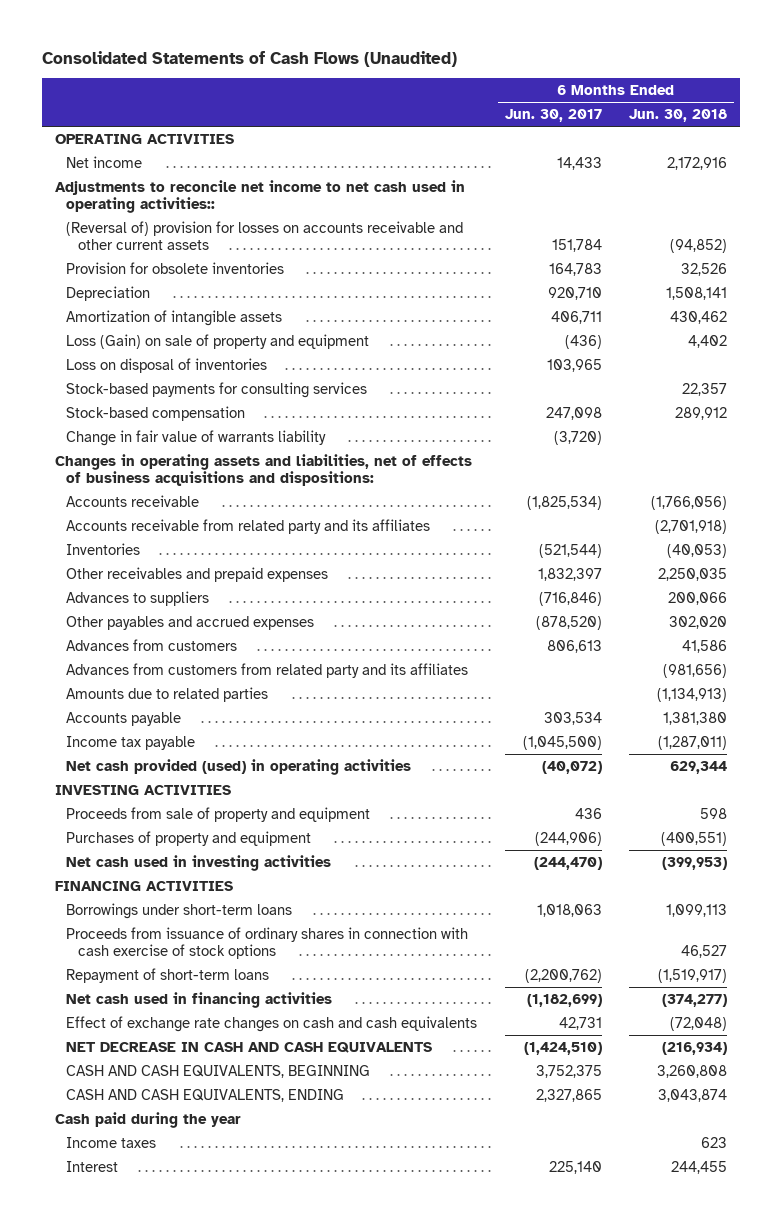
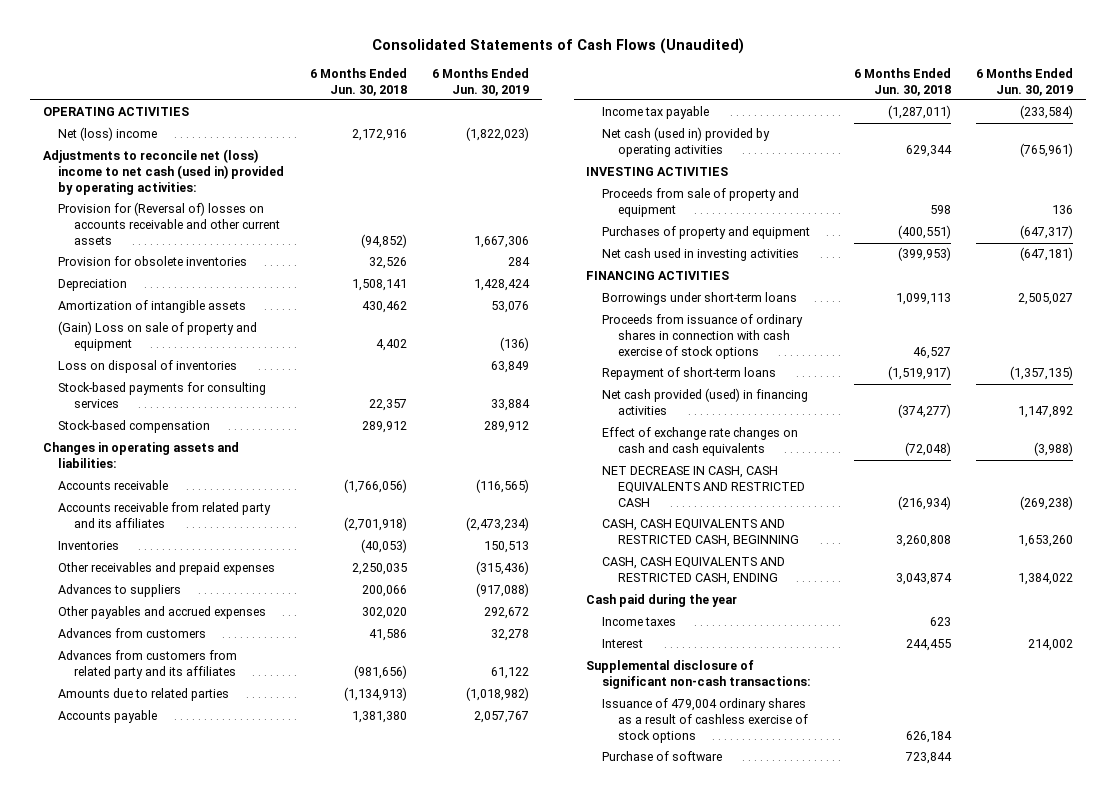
[504,109,602,123] Jun. 30, 2017 -> none
none -> [432,67,530,96] 6 Months Ended Jun. 30, 2019
[66,155,143,168] Net income -> [58,127,158,142] Net (loss) income
[55,179,466,214] Adjustments to reconcile net income to net cash used in operating activities:: -> [42,149,285,195] Adjustments to reconcile net (loss) income to net cash (used in) provided by operating activities:
[66,220,464,251] (Reversal of) provision for losses on accounts receivable and other current assets -> [58,202,280,245] Provision for (Reversal of) losses on accounts receivable and other current assets
[66,333,370,349] Loss (Gain) on sale of property and equipment -> [58,321,258,352] (Gain) Loss on sale of property and equipment
[66,429,327,446] Change in fair value of warrants liability -> none
[55,453,473,487] Changes in operating assets and liabilities, net of effects of business acquisitions and dispositions: -> [42,442,239,469] Changes in operating assets and liabilities:
[66,758,412,775] Net cash provided (used) in operating activities -> [602,127,771,158] Net cash (used in) provided by operating activities
[66,991,333,1008] Net cash used in financing activities -> [602,388,809,416] Net cash provided (used) in financing activities
[66,1041,433,1053] NET DECREASE IN CASH AND CASH EQUIVALENTS -> [602,466,805,507] NET DECREASE IN CASH, CASH EQUIVALENTS AND RESTRICTED CASH
[66,1064,371,1078] CASH AND CASH EQUIVALENTS, BEGINNING -> [602,519,799,548] CASH, CASH EQUIVALENTS AND RESTRICTED CASH, BEGINNING
[66,1088,345,1102] CASH AND CASH EQUIVALENTS, ENDING -> [602,557,786,586] CASH, CASH EQUIVALENTS AND RESTRICTED CASH, ENDING
none -> [586,660,812,690] Supplemental disclosure of significant non-cash transactions:
none -> [602,698,808,743] Issuance of 479,004 ordinary shares as a result of cashless exercise of stock options
none -> [602,751,723,762] Purchase of software

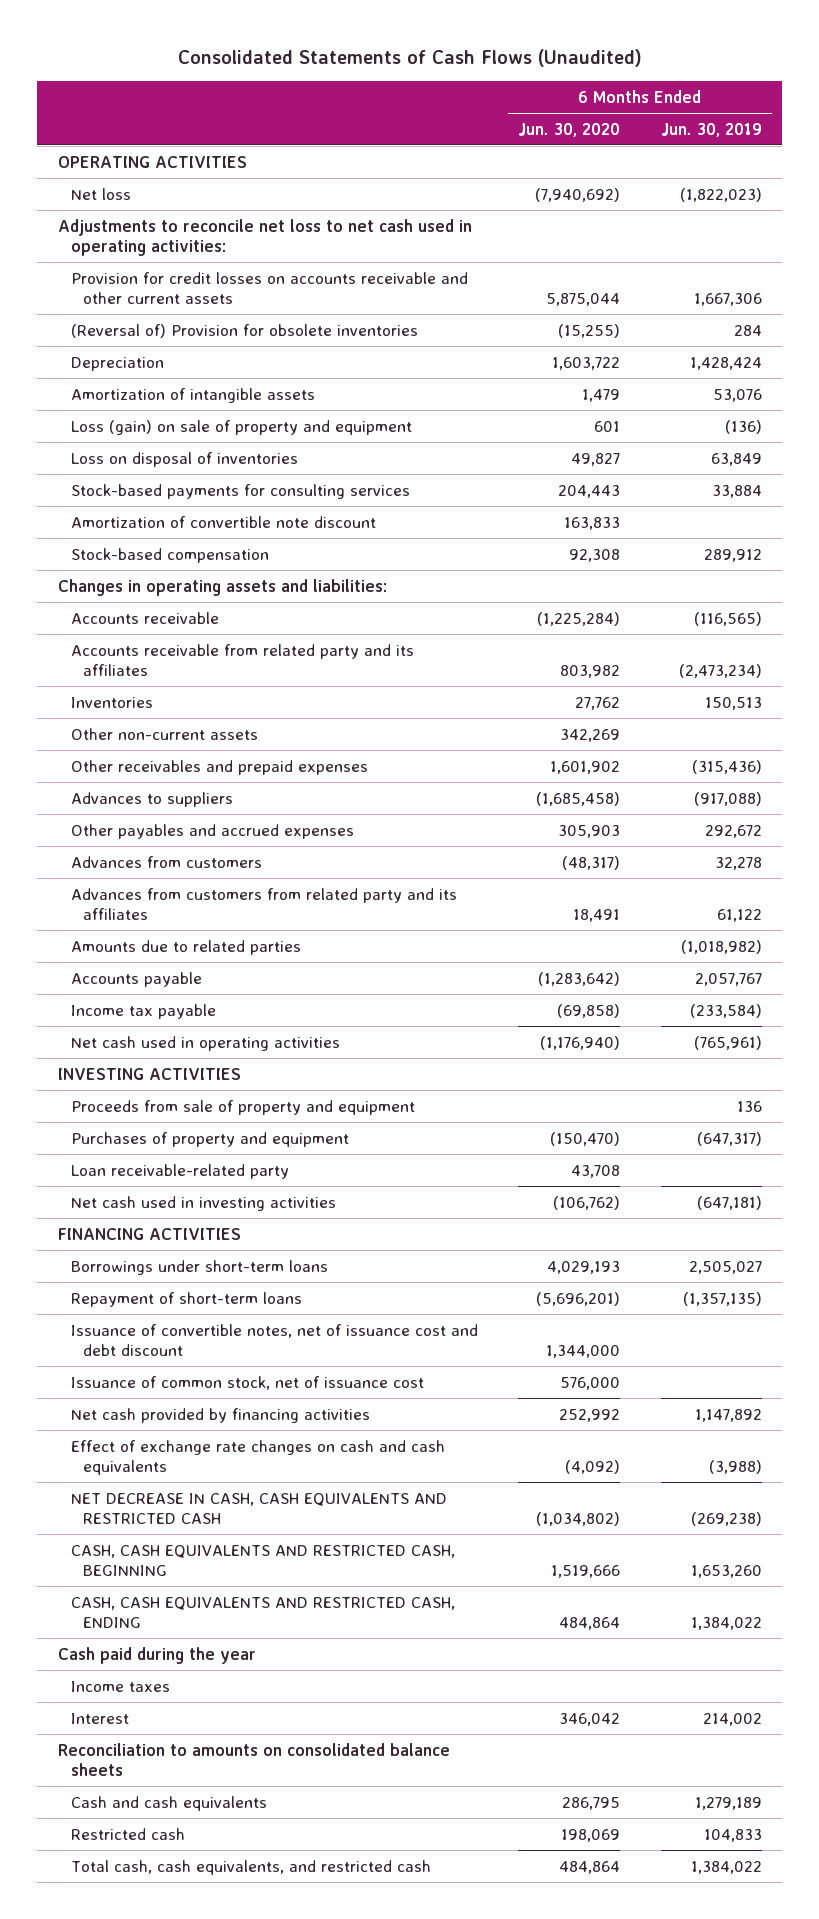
[309,67,407,96] 6 Months Ended Jun. 30, 2018 -> none
none -> [518,122,621,137] Jun. 30, 2020
[58,127,158,142] Net (loss) income -> [70,187,131,200] Net loss
[42,149,285,195] Adjustments to reconcile net (loss) income to net cash (used in) provided by operating activities: -> [57,218,472,257] Adjustments to reconcile net loss to net cash used in operating activities:
[58,202,280,245] Provision for (Reversal of) losses on accounts receivable and other current assets -> [70,271,468,305] Provision for credit losses on accounts receivable and other current assets
[58,256,248,267] Provision for obsolete inventories -> [70,323,418,338] (Reversal of) Provision for obsolete inventories
[58,321,258,352] (Gain) Loss on sale of property and equipment -> [70,419,412,435] Loss (gain) on sale of property and equipment
none -> [70,515,376,528] Amortization of convertible note discount
none -> [70,727,258,740] Other non-current assets
[602,127,771,158] Net cash (used in) provided by operating activities -> [70,1035,340,1051] Net cash used in operating activities
none -> [70,1163,289,1179] Loan receivable-related party
[602,314,804,359] Proceeds from issuance of ordinary shares in connection with cash exercise of stock options -> none
none -> [70,1323,478,1357] Issuance of convertible notes, net of issuance cost and debt discount
none -> [70,1375,424,1390] Issuance of common stock, net of issuance cost
[602,388,809,416] Net cash provided (used) in financing activities -> [70,1407,370,1423] Net cash provided by financing activities
[586,660,812,690] Supplemental disclosure of significant non-cash transactions: -> none
[602,698,808,743] Issuance of 479,004 ordinary shares as a result of cashless exercise of stock options -> none
[602,751,723,762] Purchase of software -> none
none -> [57,1742,450,1777] Reconciliation to amounts on consolidated balance sheets
none -> [70,1795,267,1811] Cash and cash equivalents
none -> [70,1827,185,1840] Restricted cash
none -> [70,1859,431,1875] Total cash, cash equivalents, and restricted cash

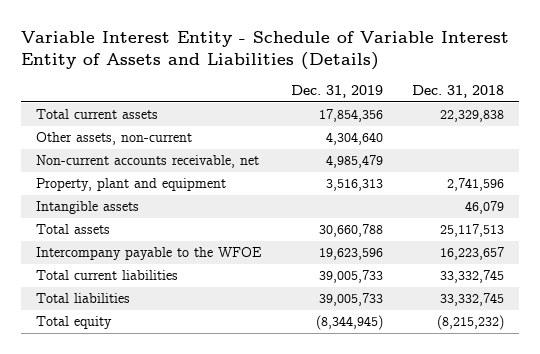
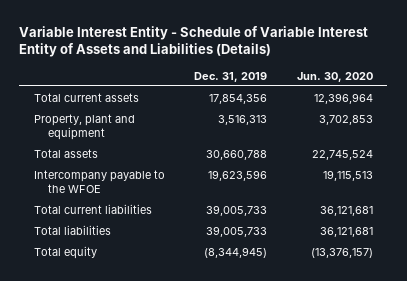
[412,85,505,99] Dec. 31, 2018 -> none
none -> [296,71,373,82] Jun. 30, 2020
[35,132,192,146] Other assets, non-current -> none
[35,155,259,169] Non-current accounts receivable, net -> none
[35,201,139,215] Intangible assets -> none

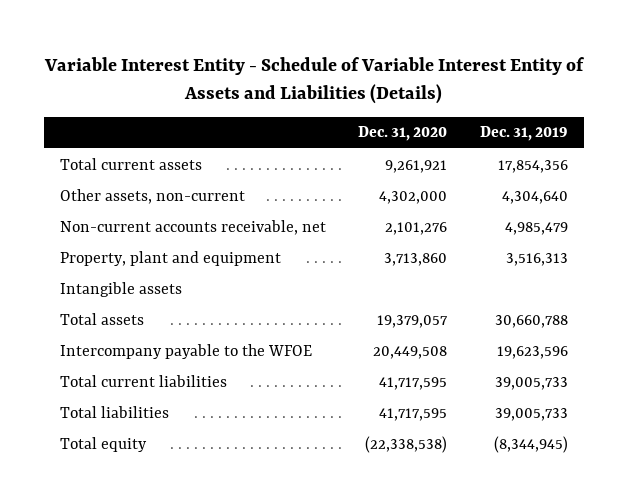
[296,71,373,82] Jun. 30, 2020 -> none
none -> [358,126,448,142] Dec. 31, 2020
none -> [60,188,246,204] Other assets, non-current
none -> [60,219,327,235] Non-current accounts receivable, net
none -> [60,281,183,297] Intangible assets

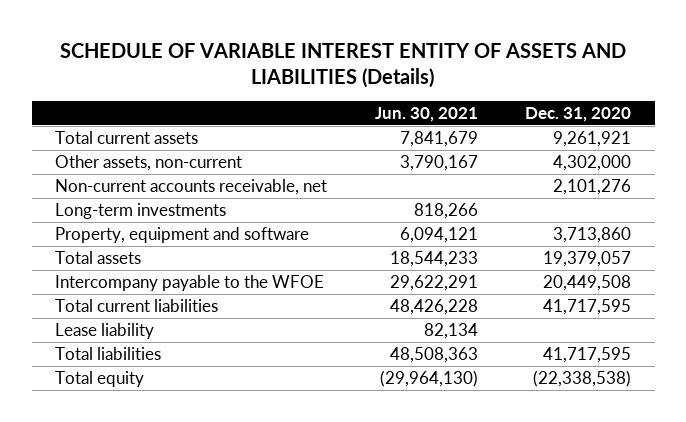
[43,57,585,104] Variable Interest Entity - Schedule of Variable Interest Entity of Assets and Liabilities (Details) -> [60,42,627,88] SCHEDULE OF VARIABLE INTEREST ENTITY OF ASSETS AND LIABILITIES (Details)
[479,126,568,142] Dec. 31, 2019 -> none
none -> [374,106,478,122] Jun. 30, 2021
[60,281,183,297] Intangible assets -> none
none -> [55,203,227,220] Long-term investments
[60,250,282,266] Property, plant and equipment -> [55,227,310,244] Property, equipment and software
none -> [55,323,155,340] Lease liability

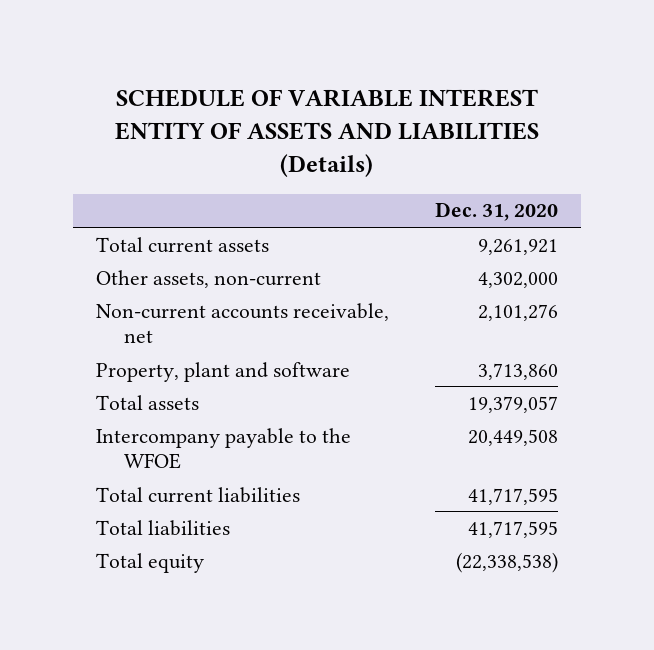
[374,106,478,122] Jun. 30, 2021 -> none
[55,203,227,220] Long-term investments -> none
[55,227,310,244] Property, equipment and software -> [96,361,351,382] Property, plant and software
[55,323,155,340] Lease liability -> none

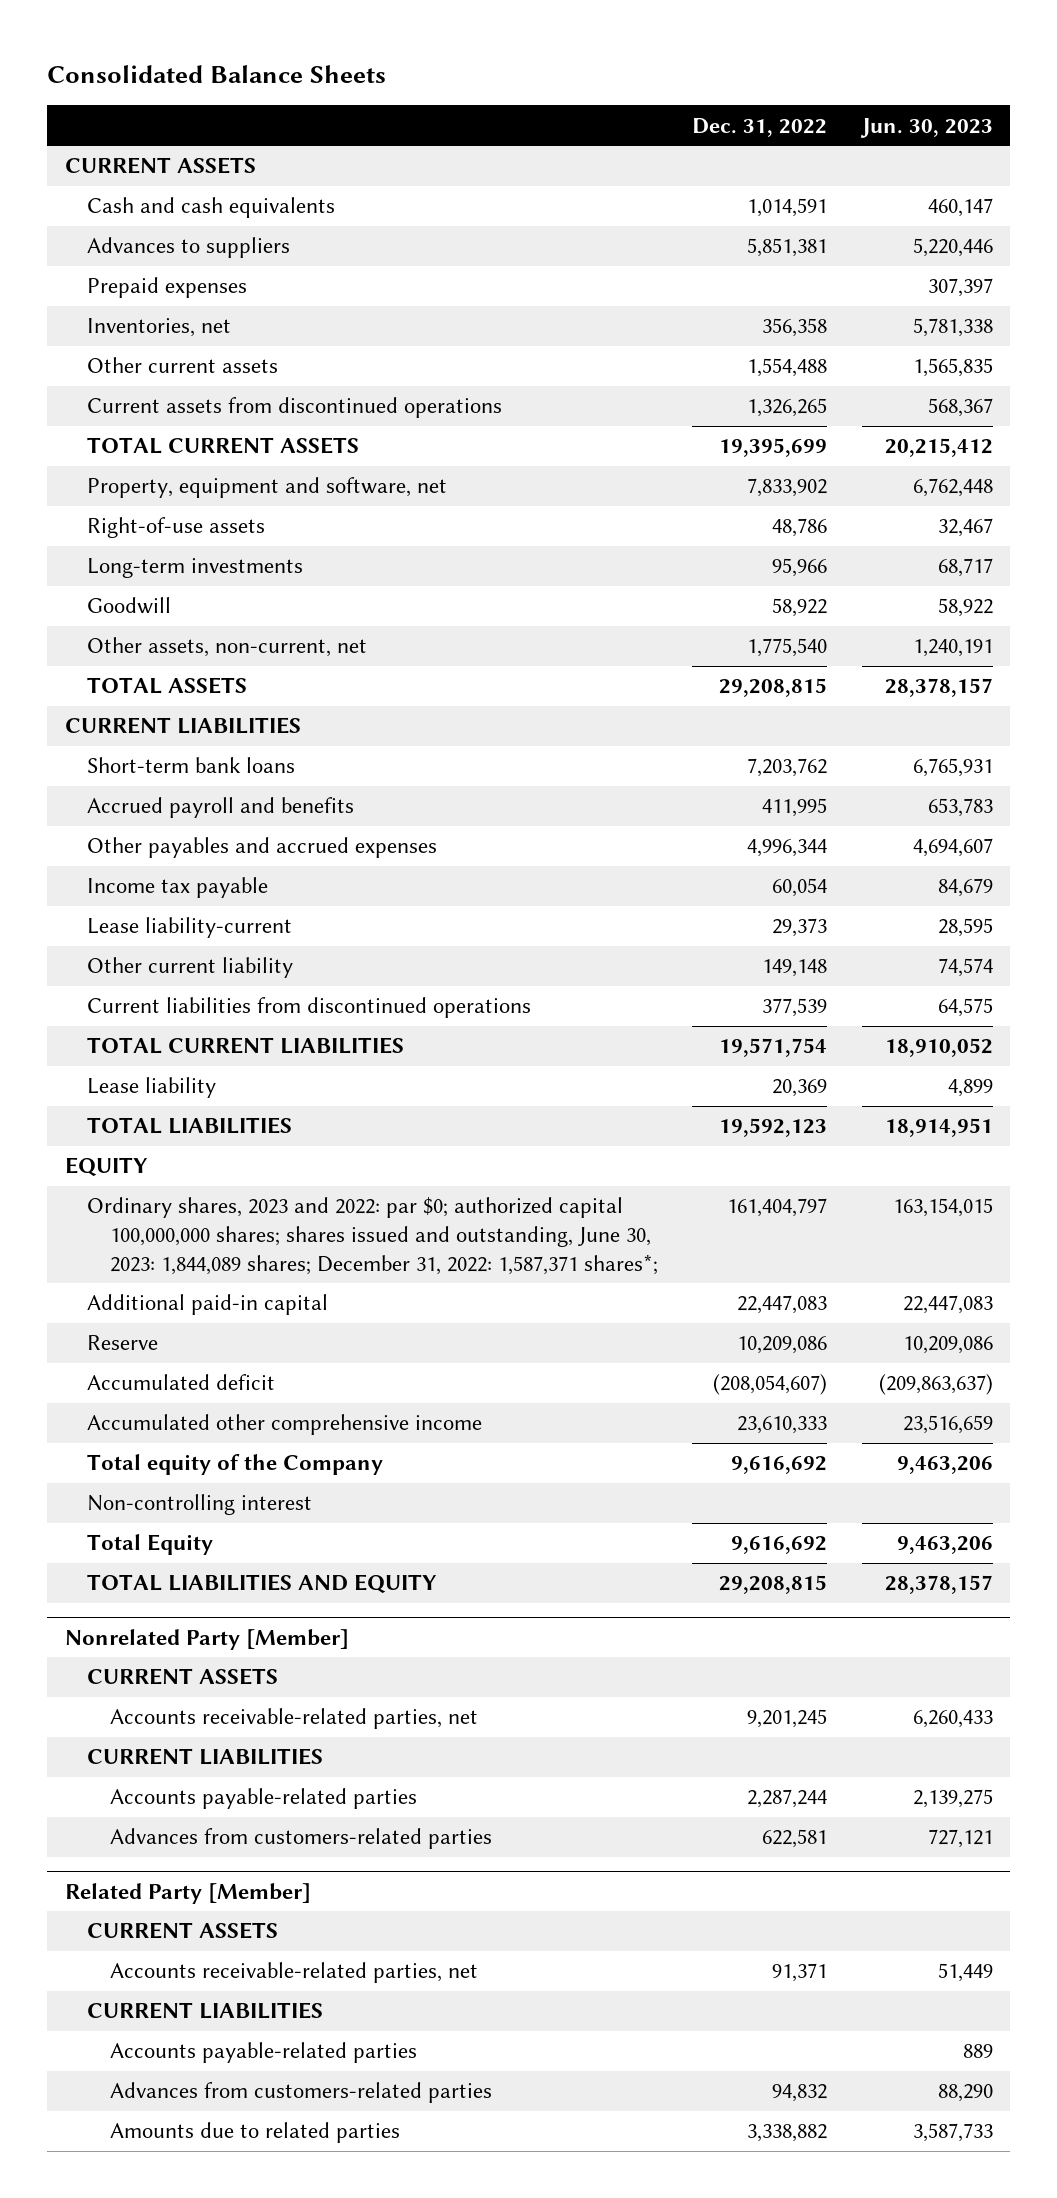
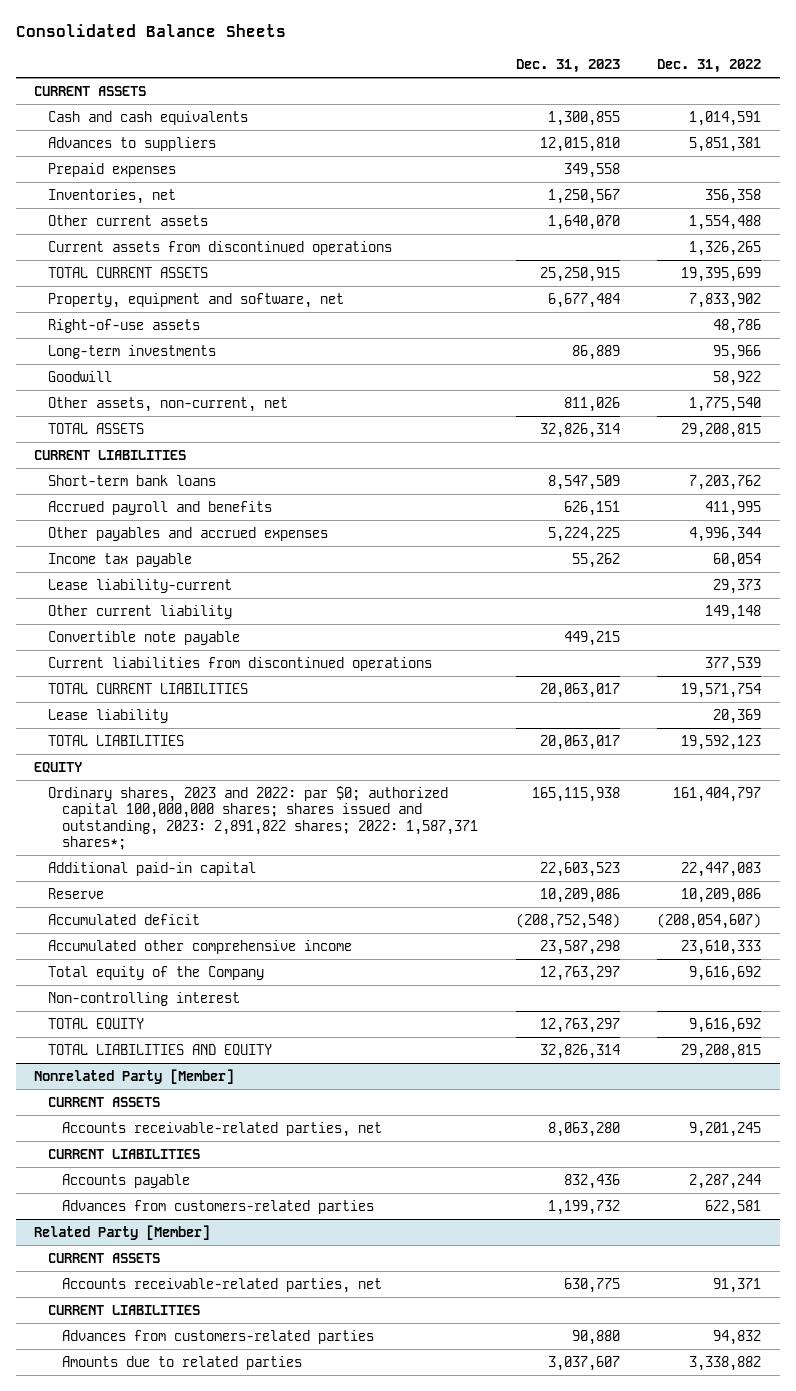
[859,117,993,138] Jun. 30, 2023 -> none
none -> [515,59,620,74] Dec. 31, 2023
none -> [48,630,241,645] Convertible note payable
[87,1197,658,1275] Ordinary shares, 2023 and 2022: par $0; authorized capital 100,000,000 shares; shares issued and outstanding, June 30, 2023: 1,844,089 shares; December 31, 2022: 1,587,371 shares*; -> [48,785,478,851] Ordinary shares, 2023 and 2022: par $0; authorized capital 100,000,000 shares; shares issued and outstanding, 2023: 2,891,822 shares; 2022: 1,587,371 shares*;
[87,1534,214,1556] Total Equity -> [48,1017,145,1030] TOTAL EQUITY
[109,1788,417,1810] Accounts payable-related parties -> [61,1173,190,1188] Accounts payable
[109,2042,417,2064] Accounts payable-related parties -> none

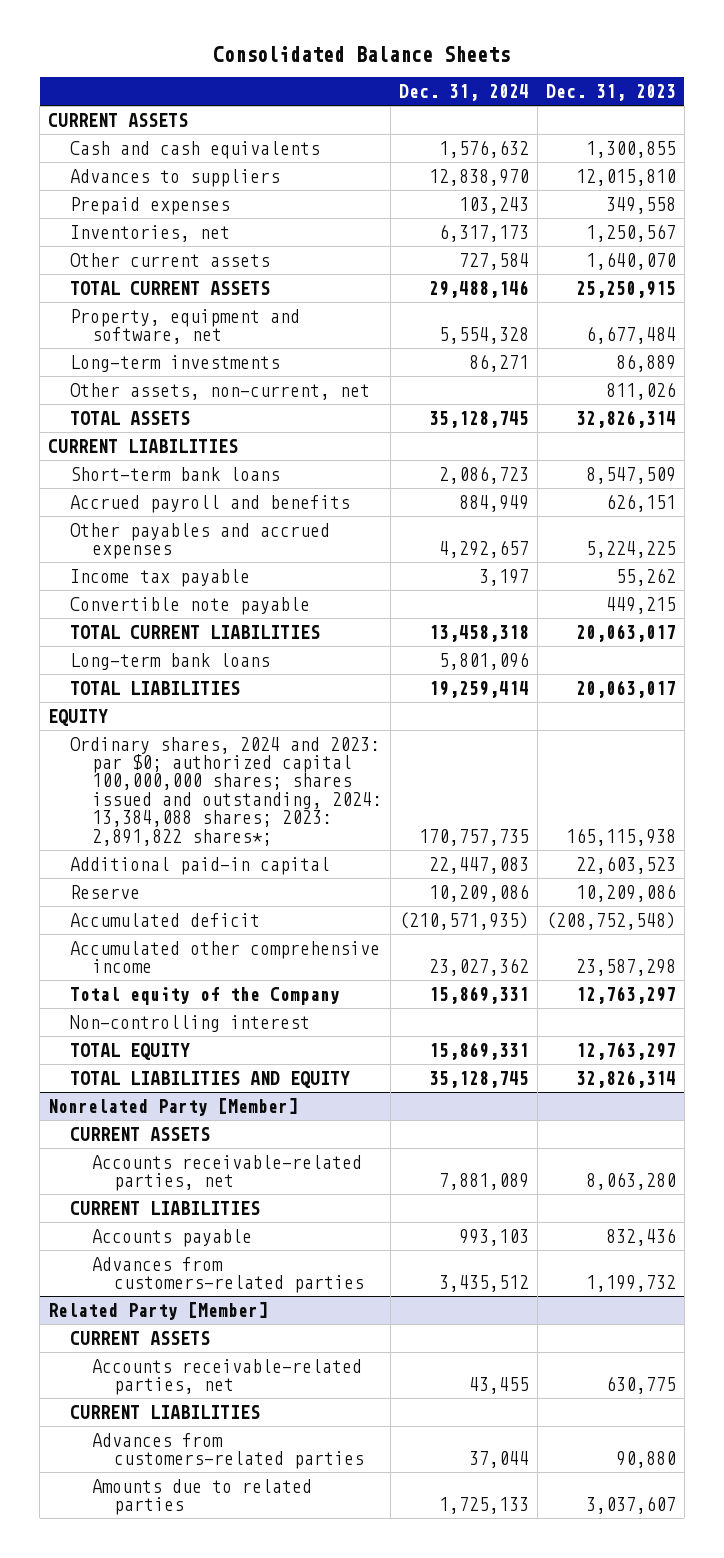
[657,59,762,74] Dec. 31, 2022 -> none
none -> [398,83,529,101] Dec. 31, 2024
[48,240,393,255] Current assets from discontinued operations -> none
[48,318,201,333] Right-of-use assets -> none
[48,370,113,382] Goodwill -> none
[48,578,233,593] Lease liability-current -> none
[48,604,233,619] Other current liability -> none
[48,656,433,671] Current liabilities from discontinued operations -> none
[48,708,169,723] Lease liability -> none
none -> [70,652,271,670] Long-term bank loans
[48,785,478,851] Ordinary shares, 2023 and 2022: par $0; authorized capital 100,000,000 shares; shares issued and outstanding, 2023: 2,891,822 shares; 2022: 1,587,371 shares*; -> [70,736,382,846] Ordinary shares, 2024 and 2023: par $0; authorized capital 100,000,000 shares; shares issued and outstanding, 2024: 13,384,088 shares; 2023: 2,891,822 shares*;

